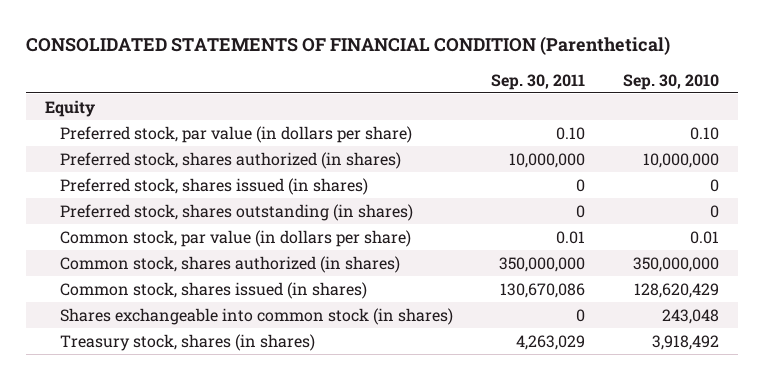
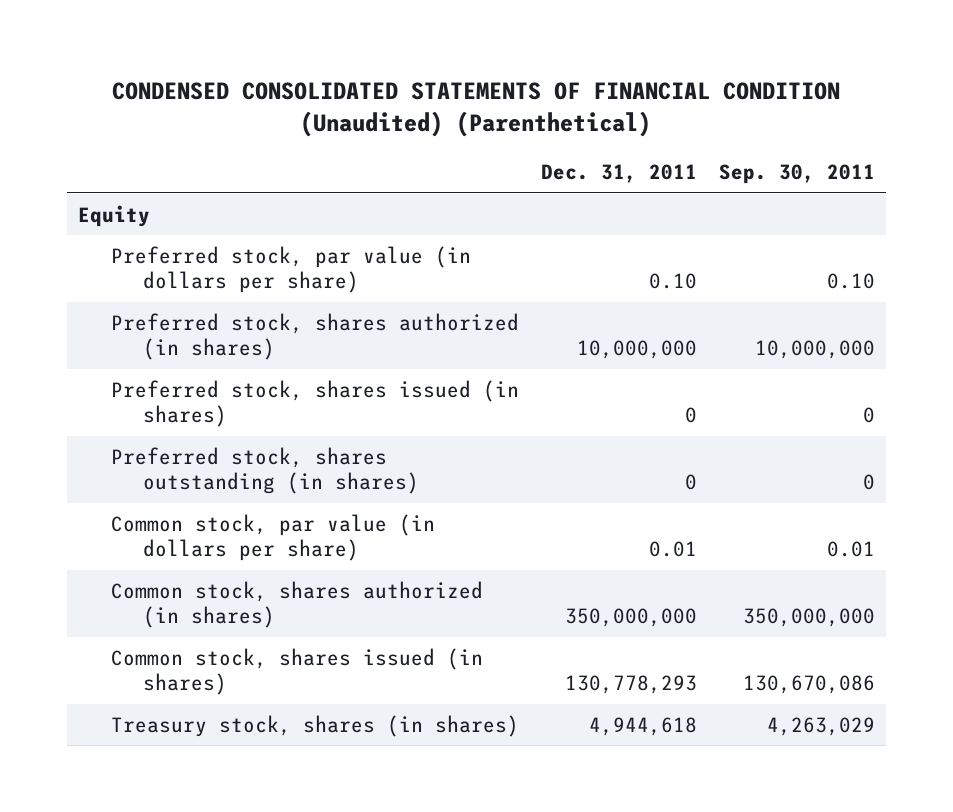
[26,35,671,55] CONSOLIDATED STATEMENTS OF FINANCIAL CONDITION (Parenthetical) -> [112,81,841,137] CONDENSED CONSOLIDATED STATEMENTS OF FINANCIAL CONDITION (Unaudited) (Parenthetical)
[623,73,720,90] Sep. 30, 2010 -> none
none -> [540,163,697,183] Dec. 31, 2011
[59,307,453,325] Shares exchangeable into common stock (in shares) -> none

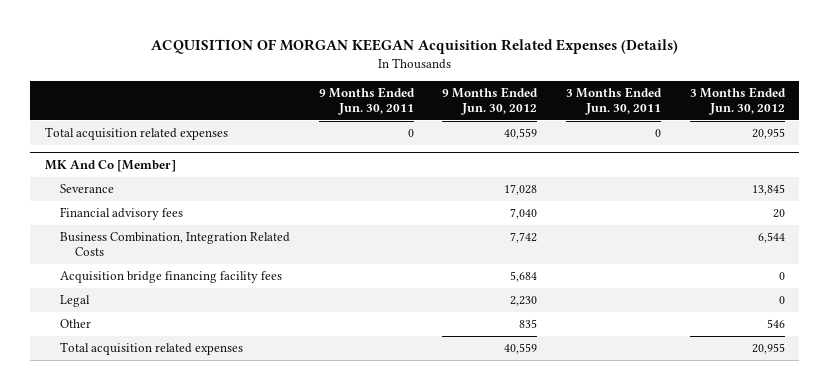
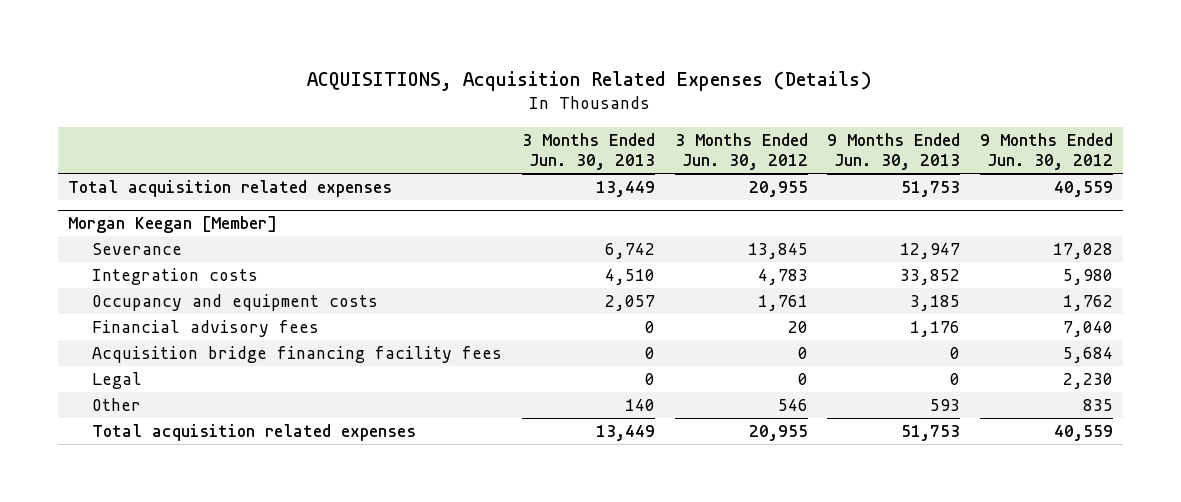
[150,39,678,55] ACQUISITION OF MORGAN KEEGAN Acquisition Related Expenses (Details) -> [307,70,873,91] ACQUISITIONS, Acquisition Related Expenses (Details)
[318,86,415,115] 9 Months Ended Jun. 30, 2011 -> none
[565,86,662,115] 3 Months Ended Jun. 30, 2011 -> none
none -> [521,133,655,171] 3 Months Ended Jun. 30, 2013
none -> [827,133,961,171] 9 Months Ended Jun. 30, 2013
[44,159,176,172] MK And Co [Member] -> none
none -> [68,216,278,234] Morgan Keegan [Member]
none -> [92,268,259,286] Integration costs
none -> [92,294,379,312] Occupancy and equipment costs
[59,232,290,257] Business Combination, Integration Related Costs -> none

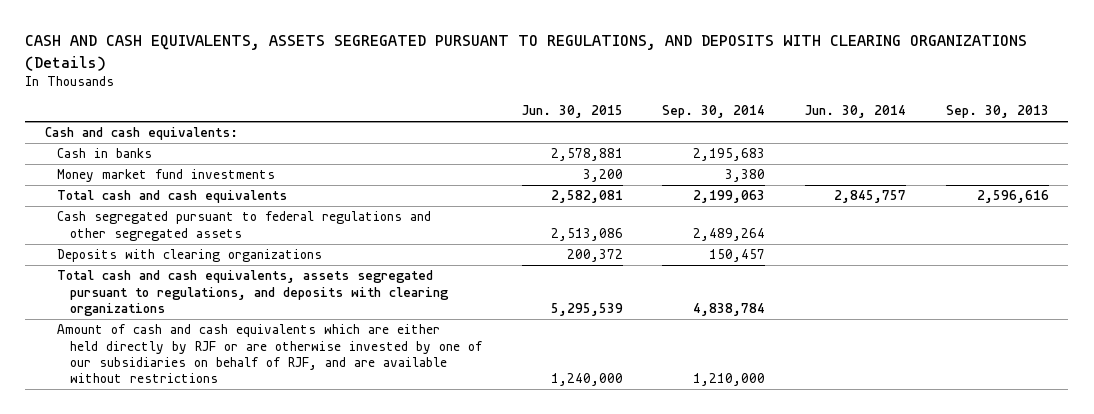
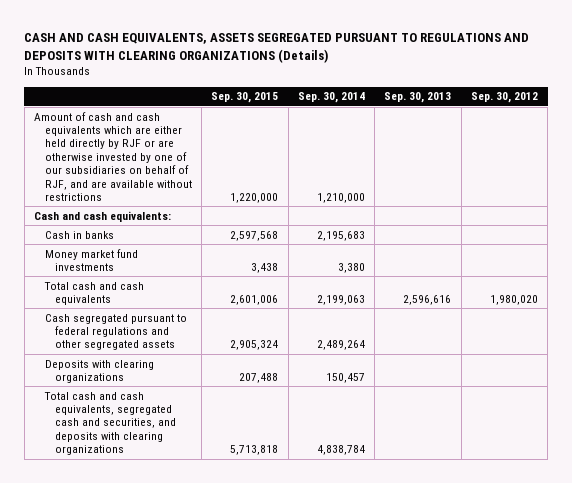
[25,35,1028,71] CASH AND CASH EQUIVALENTS, ASSETS SEGREGATED PURSUANT TO REGULATIONS, AND DEPOSITS WITH CLEARING ORGANIZATIONS (Details) -> [24,33,530,63] CASH AND CASH EQUIVALENTS, ASSETS SEGREGATED PURSUANT TO REGULATIONS AND DEPOSITS WITH CLEARING ORGANIZATIONS (Details)
[521,105,623,119] Jun. 30, 2015 -> none
[804,105,906,119] Jun. 30, 2014 -> none
none -> [211,92,279,104] Sep. 30, 2015
none -> [471,92,539,104] Sep. 30, 2012
[57,324,482,383] Amount of cash and cash equivalents which are either held directly by RJF or are otherwise invested by one of our subsidiaries on behalf of RJF, and are available without restrictions -> [34,111,192,201] Amount of cash and cash equivalents which are either held directly by RJF or are otherwise invested by one of our subsidiaries on behalf of RJF, and are available without restrictions
[57,270,449,316] Total cash and cash equivalents, assets segregated pursuant to regulations, and deposits with clearing organizations -> [43,391,176,456] Total cash and cash equivalents, segregated cash and securities, and deposits with clearing organizations

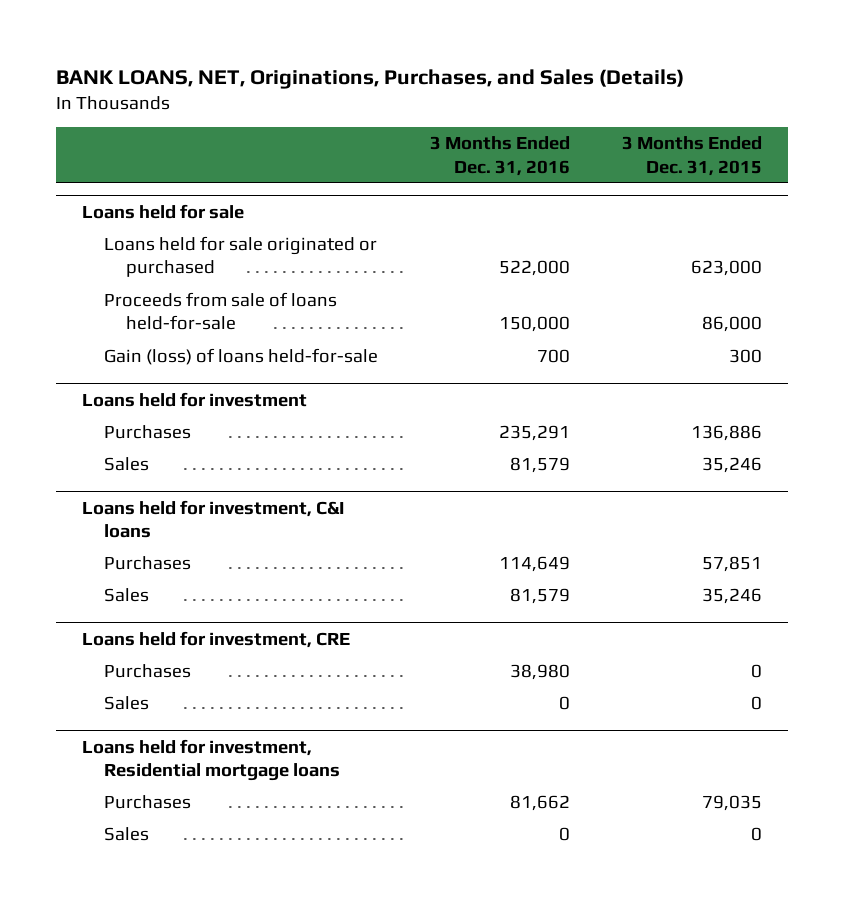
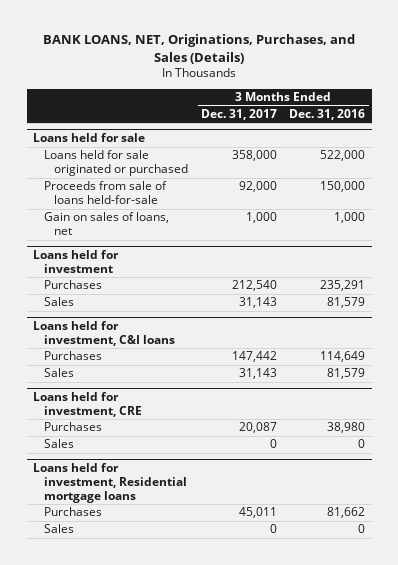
[621,136,762,176] 3 Months Ended Dec. 31, 2015 -> none
none -> [200,108,277,120] Dec. 31, 2017
[103,348,378,366] Gain (loss) of loans held-for-sale -> [43,212,169,236] Gain on sales of loans, net
[536,349,570,364] 700 -> [334,212,366,224] 1,000

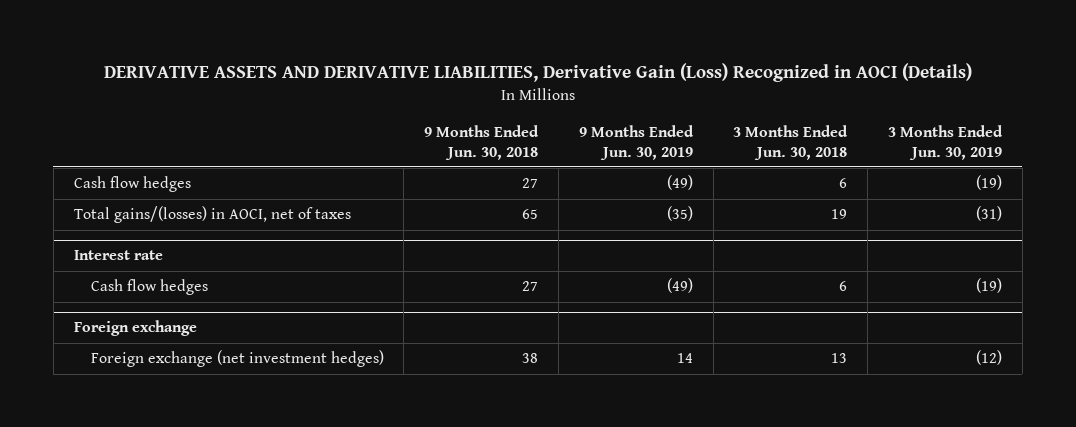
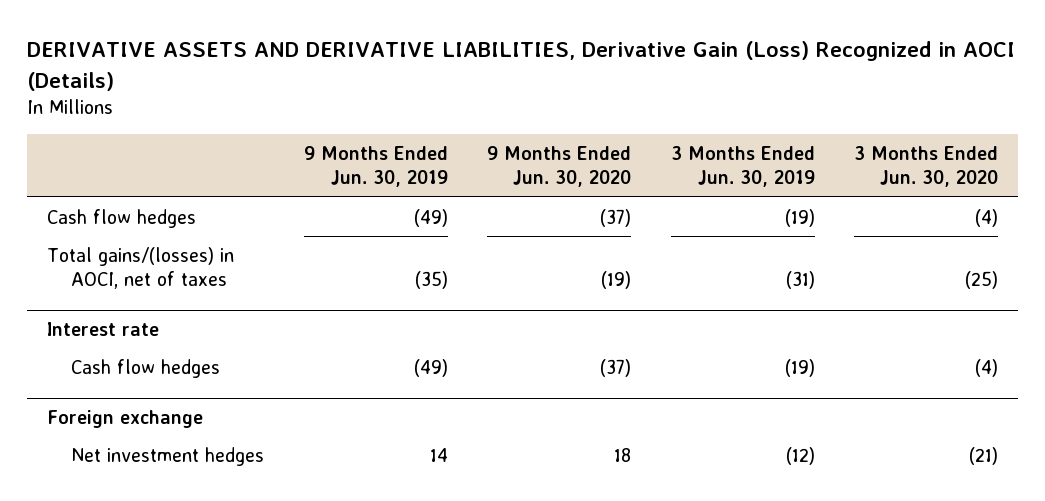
[424,124,540,160] 9 Months Ended Jun. 30, 2018 -> none
[733,124,849,160] 3 Months Ended Jun. 30, 2018 -> none
none -> [487,145,632,188] 9 Months Ended Jun. 30, 2020
none -> [854,145,999,188] 3 Months Ended Jun. 30, 2020
[90,350,384,368] Foreign exchange (net investment hedges) -> [71,446,265,466] Net investment hedges

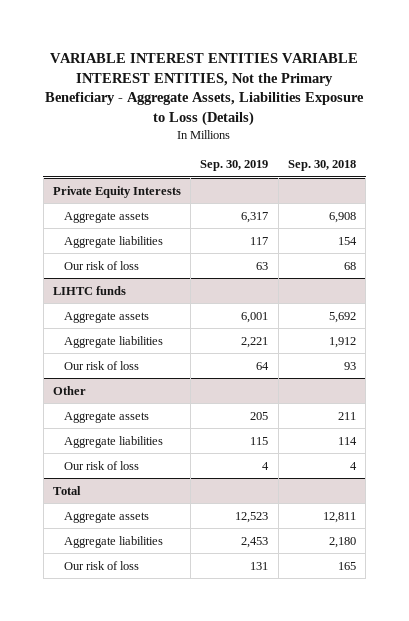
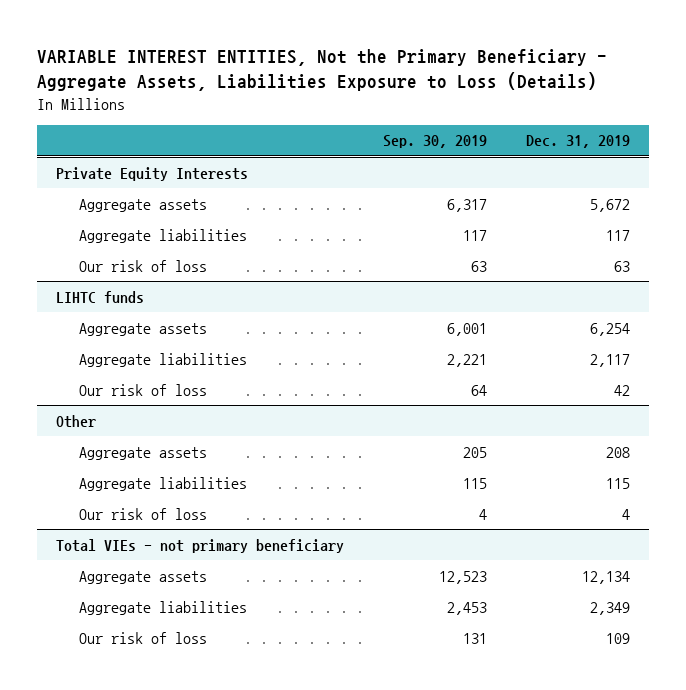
[45,52,365,127] VARIABLE INTEREST ENTITIES VARIABLE INTEREST ENTITIES, Not the Primary Beneficiary - Aggregate Assets, Liabilities Exposure to Loss (Details) -> [36,48,607,91] VARIABLE INTEREST ENTITIES, Not the Primary Beneficiary - Aggregate Assets, Liabilities Exposure to Loss (Details)
[287,160,356,172] Sep. 30, 2018 -> none
none -> [525,135,630,149] Dec. 31, 2019
[52,485,81,495] Total -> [56,538,345,553] Total VIEs - not primary beneficiary

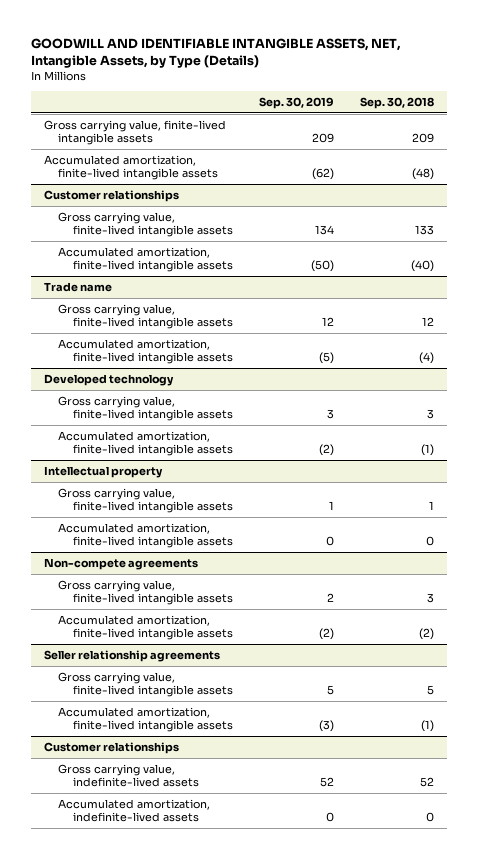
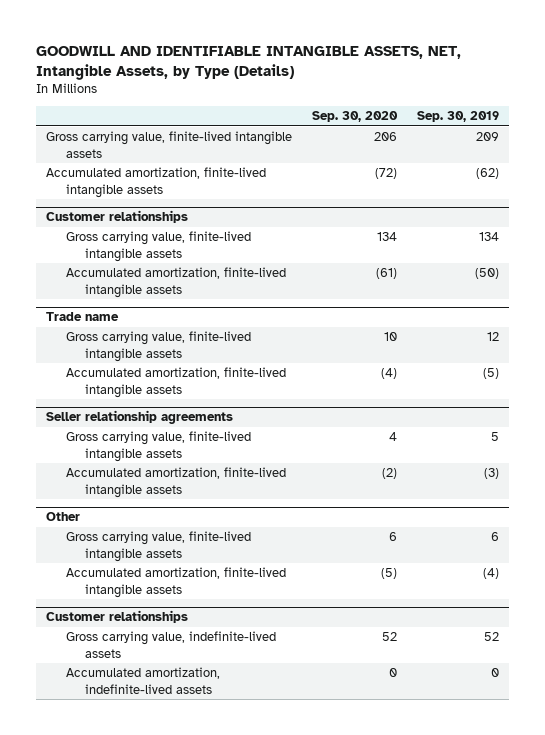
[360,97,435,110] Sep. 30, 2018 -> none
none -> [311,111,398,123] Sep. 30, 2020
[43,373,174,386] Developed technology -> none
[58,395,234,422] Gross carrying value, finite-lived intangible assets -> none
[58,430,234,457] Accumulated amortization, finite-lived intangible assets -> none
[43,465,163,478] Intellectual property -> none
[58,487,234,514] Gross carrying value, finite-lived intangible assets -> none
[58,522,234,549] Accumulated amortization, finite-lived intangible assets -> none
[43,557,198,570] Non-compete agreements -> none
[58,579,234,606] Gross carrying value, finite-lived intangible assets -> none
[58,614,234,641] Accumulated amortization, finite-lived intangible assets -> none
none -> [46,512,81,522] Other
none -> [65,531,251,562] Gross carrying value, finite-lived intangible assets
none -> [65,567,286,598] Accumulated amortization, finite-lived intangible assets

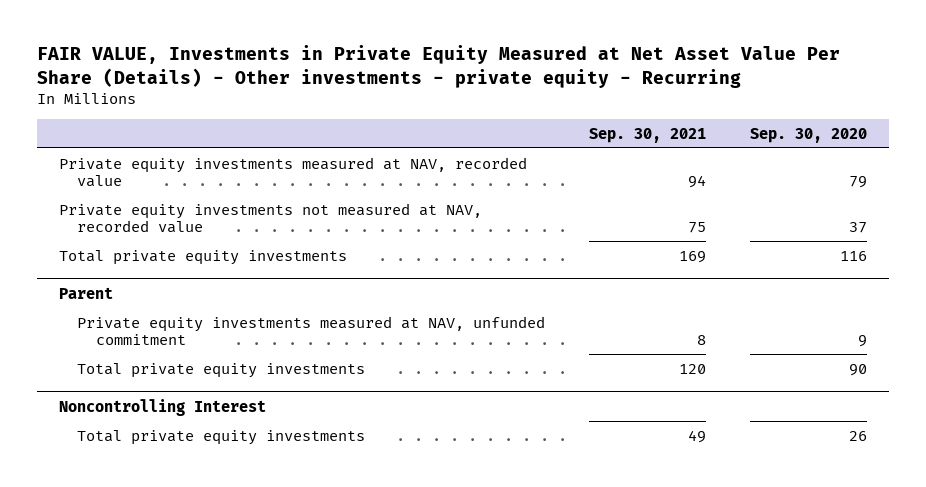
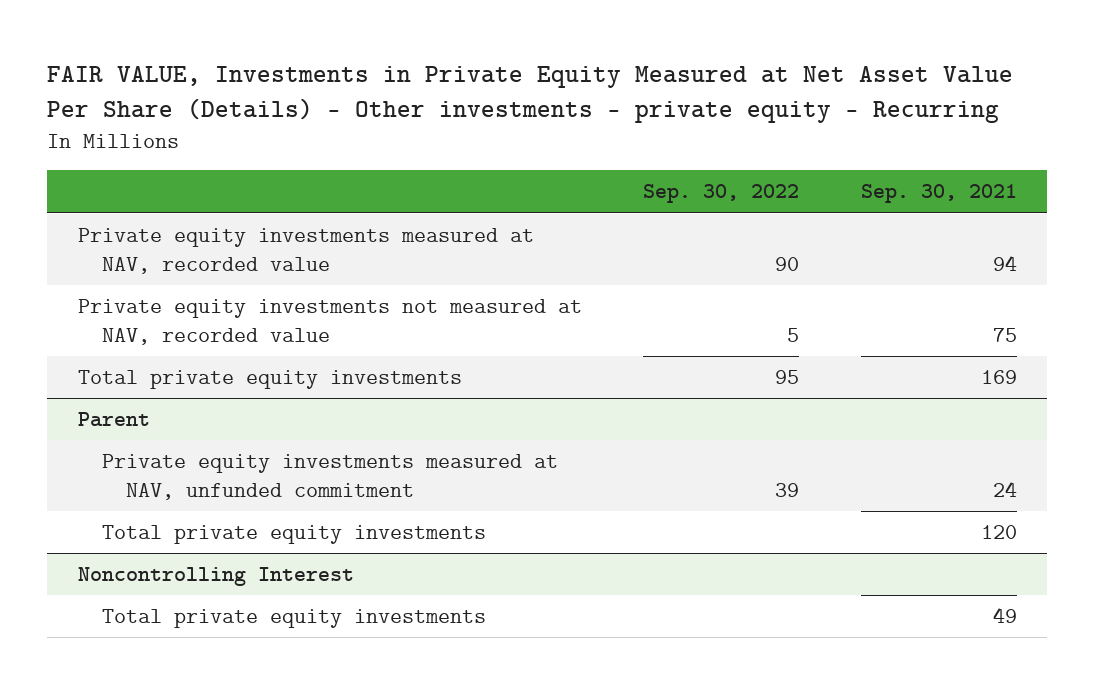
[750,127,868,143] Sep. 30, 2020 -> none
none -> [643,184,800,204] Sep. 30, 2022
[697,335,707,346] 8 -> [992,480,1017,497] 24

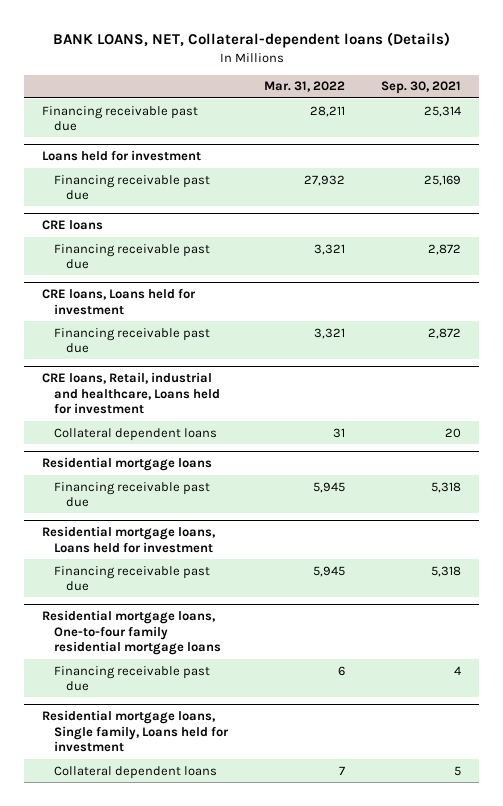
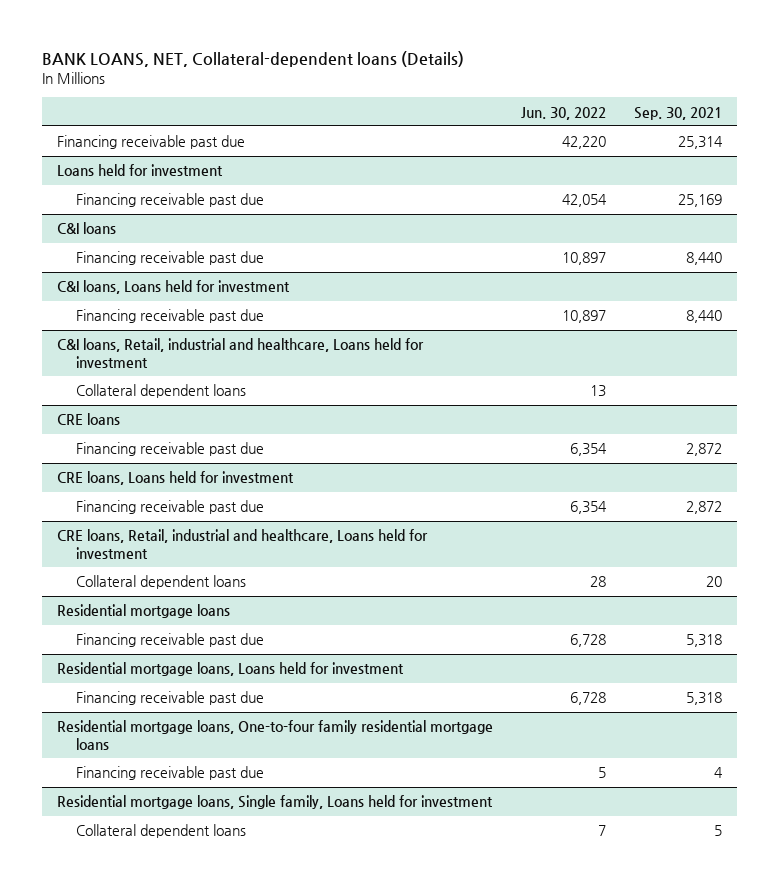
[264,81,346,93] Mar. 31, 2022 -> none
none -> [521,106,607,120] Jun. 30, 2022
none -> [56,222,116,235] C&I loans
none -> [76,251,265,266] Financing receivable past due
none -> [56,280,290,295] C&I loans, Loans held for investment
none -> [76,309,265,324] Financing receivable past due
none -> [56,338,424,368] C&I loans, Retail, industrial and healthcare, Loans held for investment
none -> [76,384,247,399] Collateral dependent loans

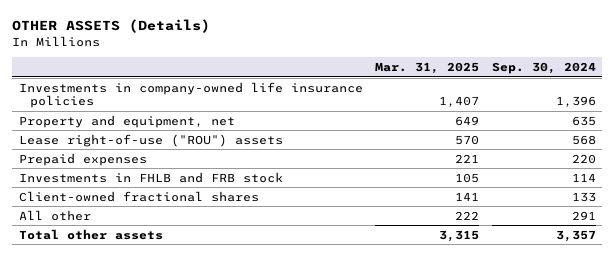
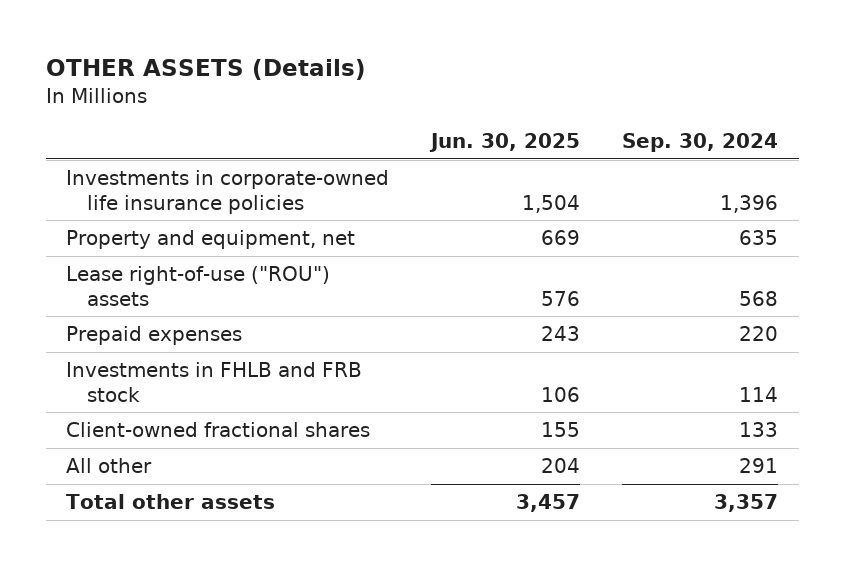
[375,61,480,74] Mar. 31, 2025 -> none
none -> [429,133,581,153] Jun. 30, 2025
[18,81,363,109] Investments in company-owned life insurance policies -> [66,170,390,214] Investments in corporate-owned life insurance policies

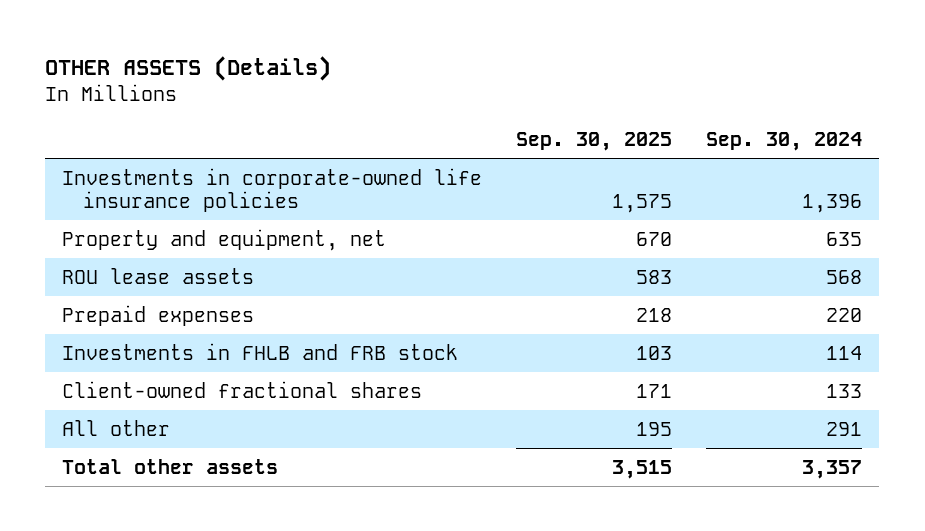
[429,133,581,153] Jun. 30, 2025 -> none
none -> [516,132,673,152] Sep. 30, 2025
[66,266,331,306] Lease right-of-use ("ROU") assets -> [62,267,255,284] ROU lease assets

